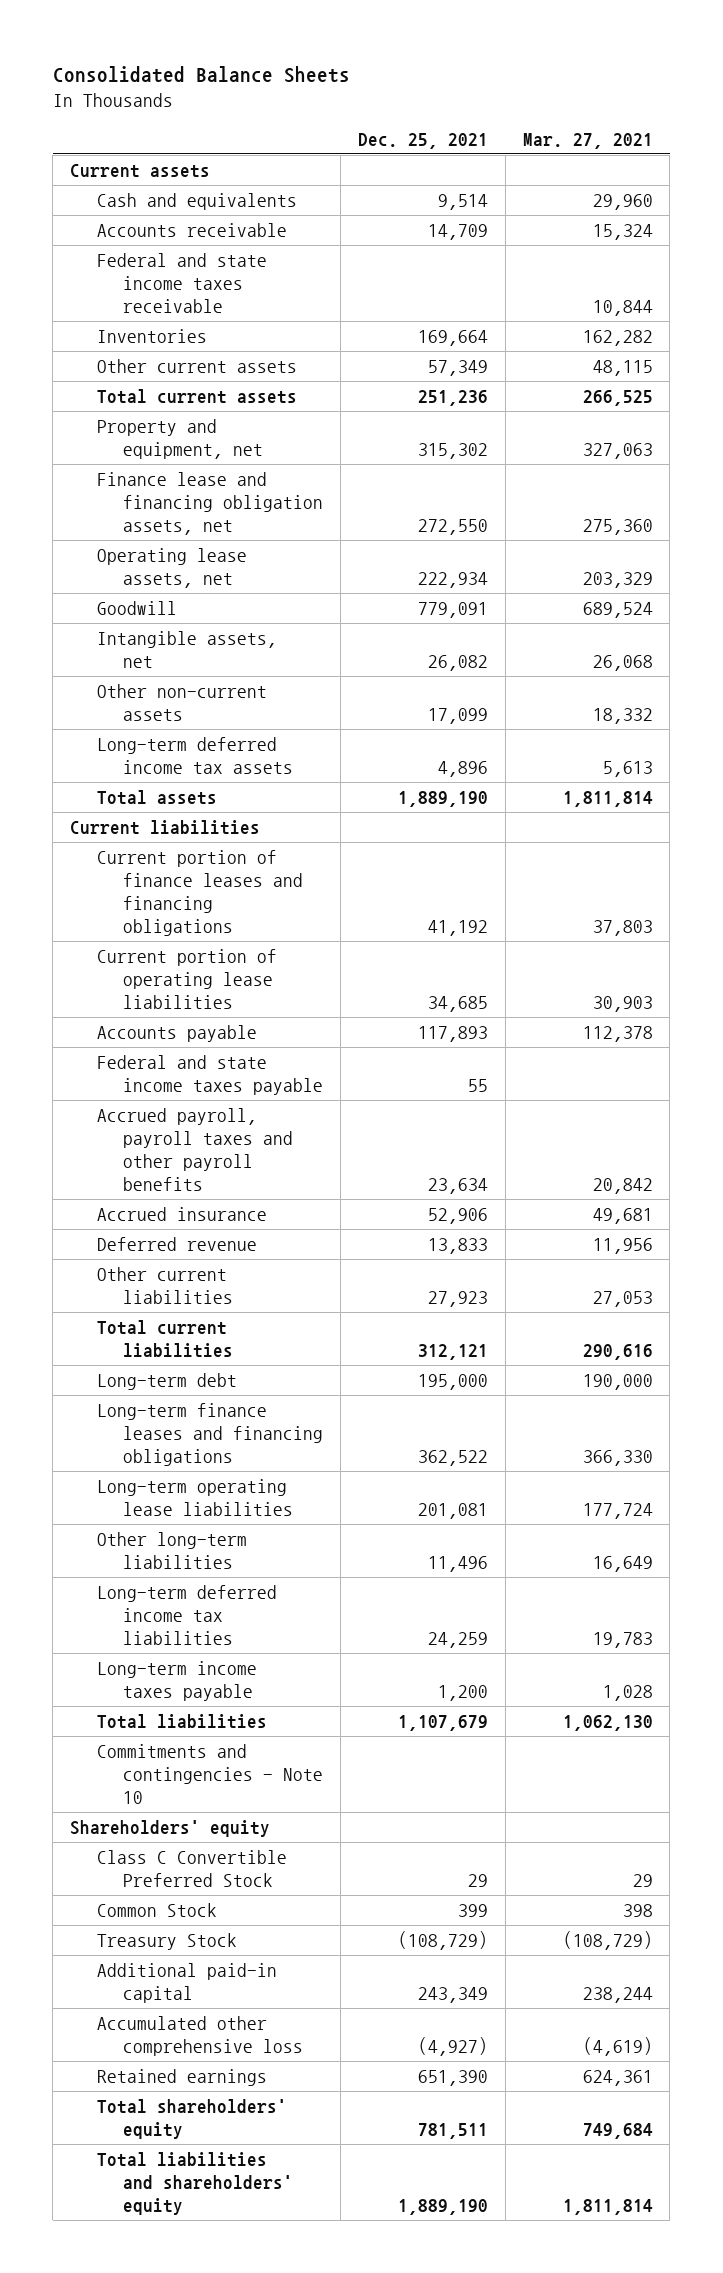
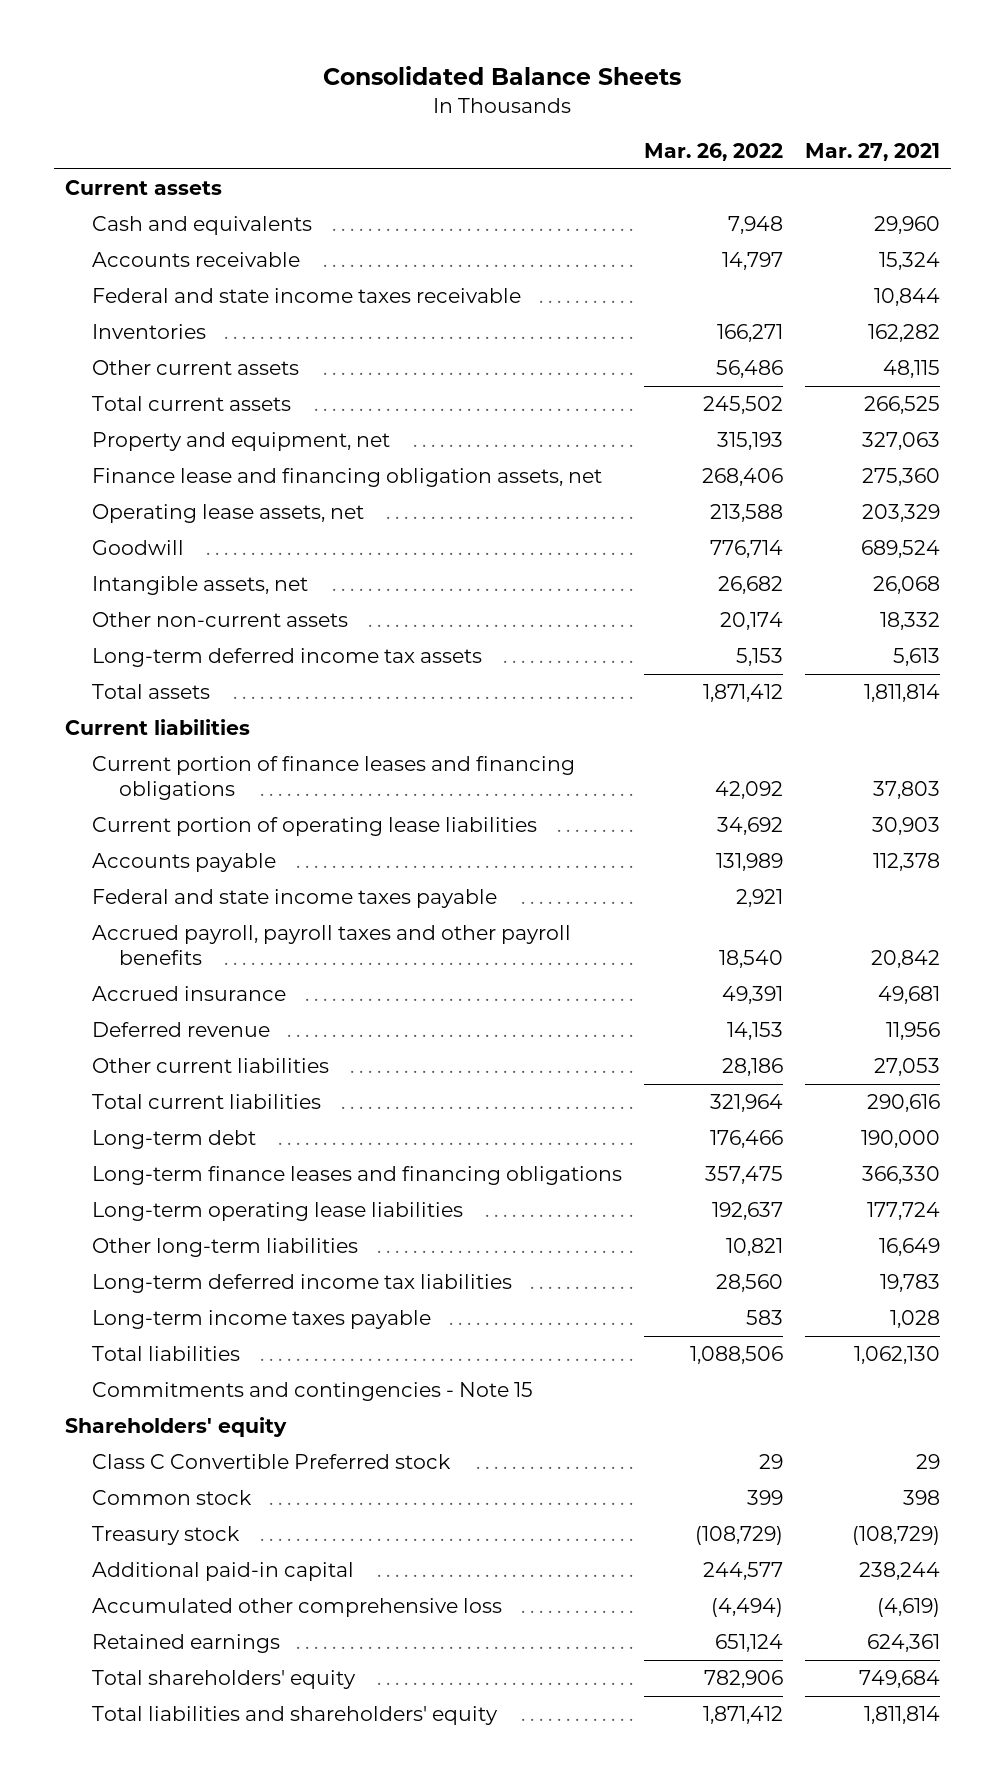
[357,132,488,149] Dec. 25, 2021 -> none
none -> [644,143,784,162] Mar. 26, 2022
[96,1743,324,1804] Commitments and contingencies - Note 10 -> [91,1381,533,1401] Commitments and contingencies - Note 15
[96,1849,287,1887] Class C Convertible Preferred Stock -> [91,1453,451,1469] Class C Convertible Preferred stock
[96,1902,217,1917] Common Stock -> [91,1489,252,1505] Common stock
[96,1932,237,1950] Treasury Stock -> [91,1525,240,1545] Treasury stock

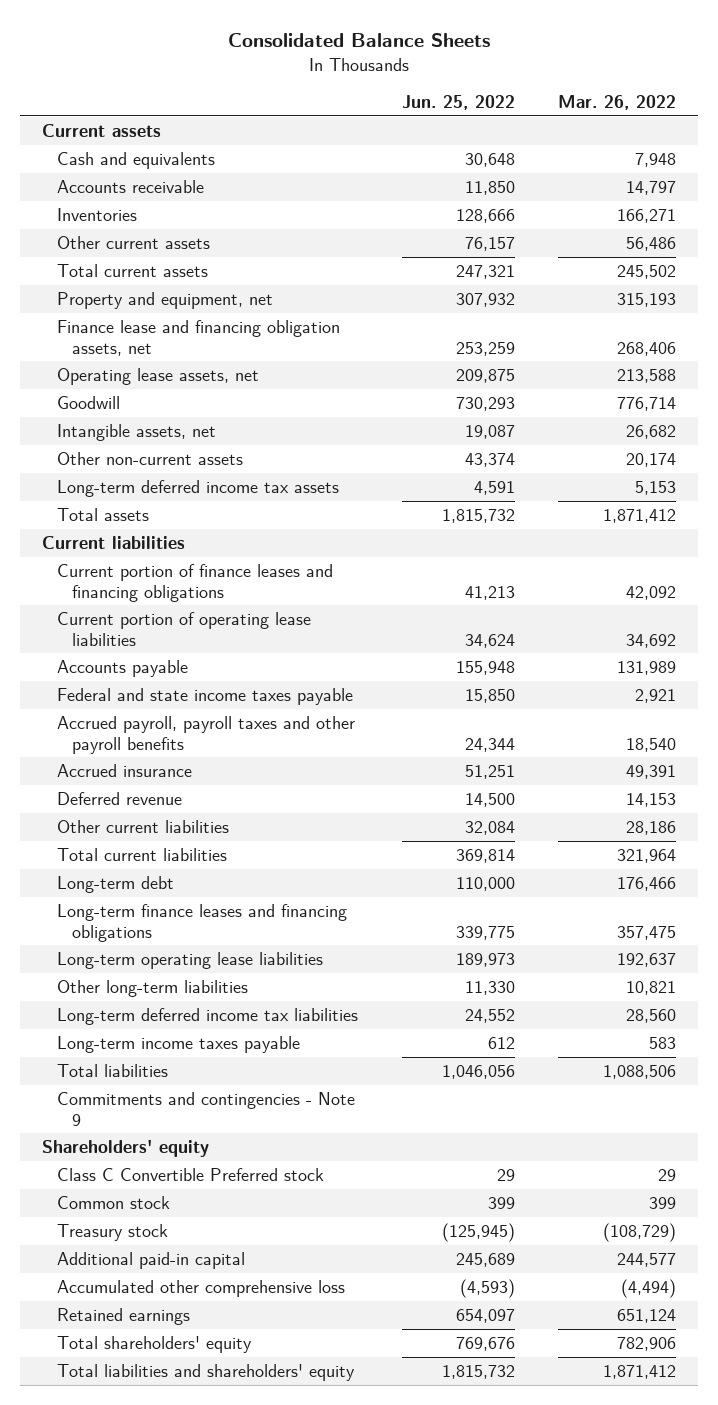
[805,143,941,162] Mar. 27, 2021 -> none
none -> [401,95,515,111] Jun. 25, 2022
[91,287,521,303] Federal and state income taxes receivable -> none
[91,1381,533,1401] Commitments and contingencies - Note 15 -> [57,1091,356,1126] Commitments and contingencies - Note 9

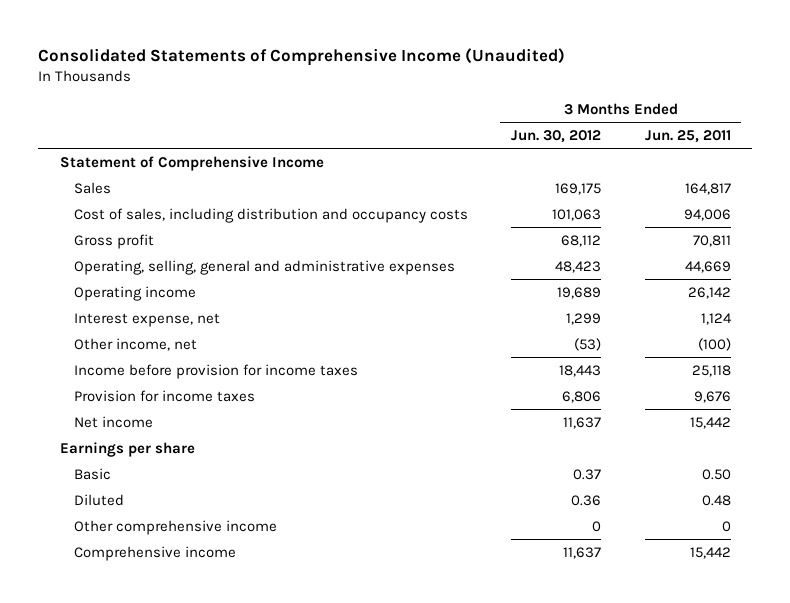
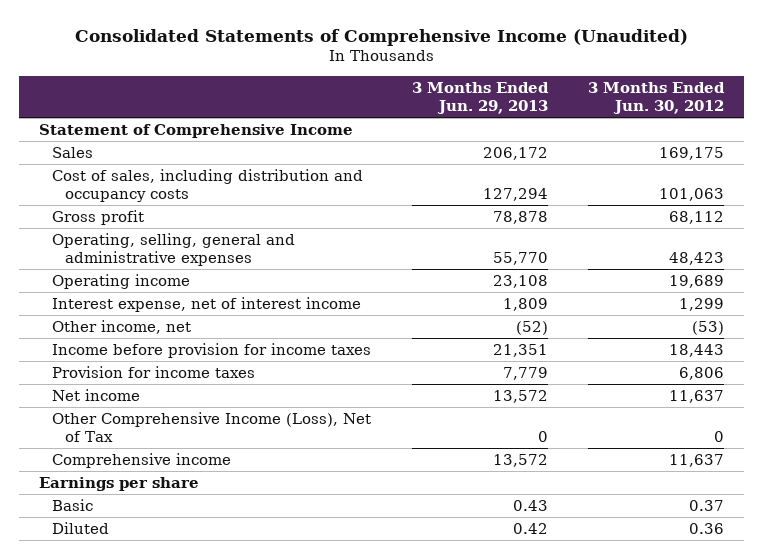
[644,129,731,143] Jun. 25, 2011 -> none
none -> [411,82,549,114] 3 Months Ended Jun. 29, 2013
[73,312,220,327] Interest expense, net -> [52,297,362,313] Interest expense, net of interest income
none -> [52,412,372,442] Other Comprehensive Income (Loss), Net of Tax
[73,545,236,561] Comprehensive income -> [52,453,232,469] Comprehensive income
[73,519,277,535] Other comprehensive income -> none

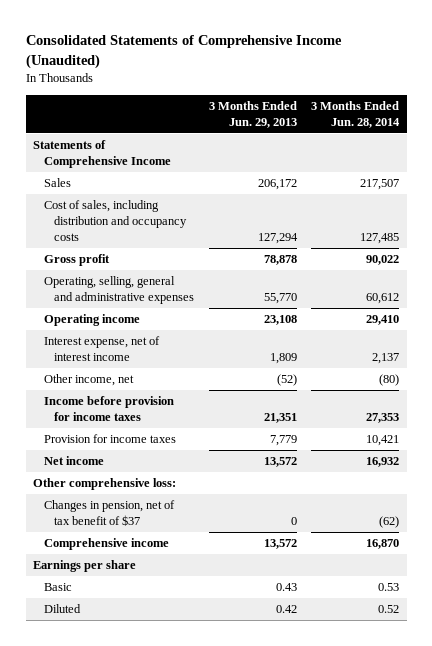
[588,82,726,114] 3 Months Ended Jun. 30, 2012 -> none
none -> [311,100,401,128] 3 Months Ended Jun. 28, 2014
[39,124,354,139] Statement of Comprehensive Income -> [33,140,171,169] Statements of Comprehensive Income
[52,412,372,442] Other Comprehensive Income (Loss), Net of Tax -> none
none -> [33,478,177,491] Other comprehensive loss:
none -> [43,500,175,527] Changes in pension, net of tax benefit of $37

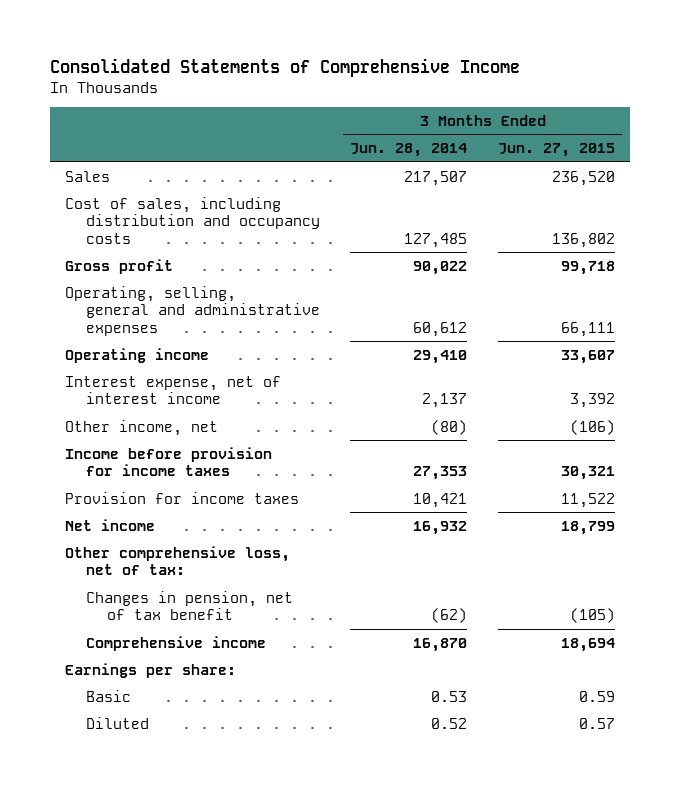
[25,35,342,70] Consolidated Statements of Comprehensive Income (Unaudited) -> [49,57,520,77] Consolidated Statements of Comprehensive Income
[208,100,297,128] 3 Months Ended Jun. 29, 2013 -> none
none -> [497,143,615,158] Jun. 27, 2015
[33,140,171,169] Statements of Comprehensive Income -> none
[33,478,177,491] Other comprehensive loss: -> [64,545,290,576] Other comprehensive loss, net of tax:
[43,500,175,527] Changes in pension, net of tax benefit of $37 -> [85,590,293,621] Changes in pension, net of tax benefit
[33,560,137,573] Earnings per share -> [64,662,236,678] Earnings per share:

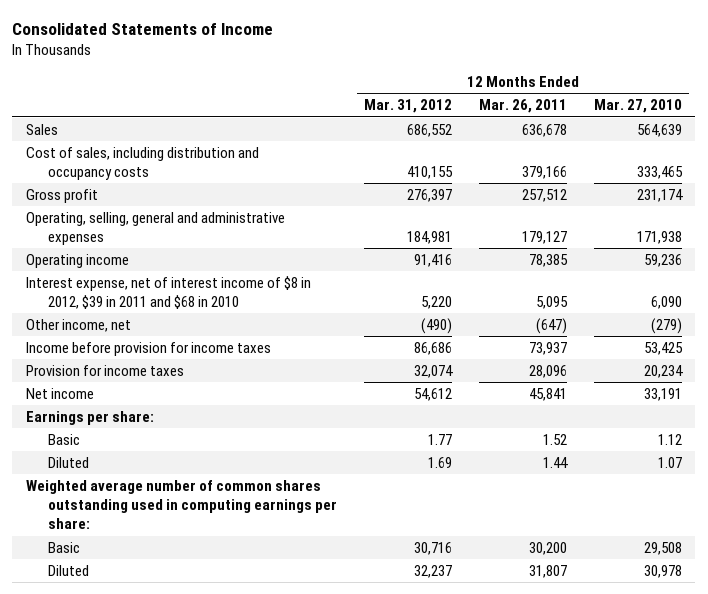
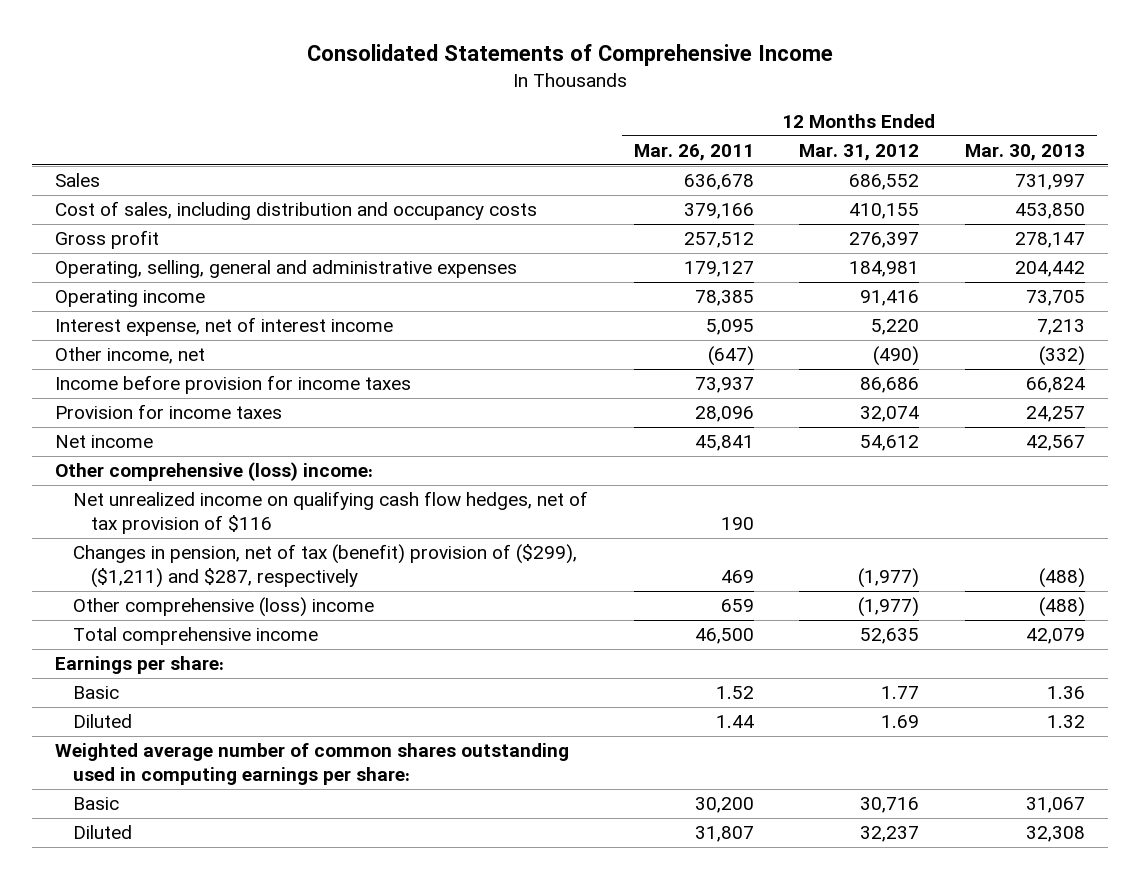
[12,23,274,36] Consolidated Statements of Income -> [306,44,833,67] Consolidated Statements of Comprehensive Income
[593,99,682,114] Mar. 27, 2010 -> none
none -> [965,143,1086,161] Mar. 30, 2013
[25,275,311,310] Interest expense, net of interest income of $8 in 2012, $39 in 2011 and $68 in 2010 -> [54,317,393,337] Interest expense, net of interest income
none -> [54,462,373,482] Other comprehensive (loss) income:
none -> [73,491,589,535] Net unrealized income on qualifying cash flow hedges, net of tax provision of $116
none -> [73,544,578,589] Changes in pension, net of tax (benefit) provision of ($299), ($1,211) and $287, respectively
none -> [73,597,375,618] Other comprehensive (loss) income
none -> [73,627,319,646] Total comprehensive income

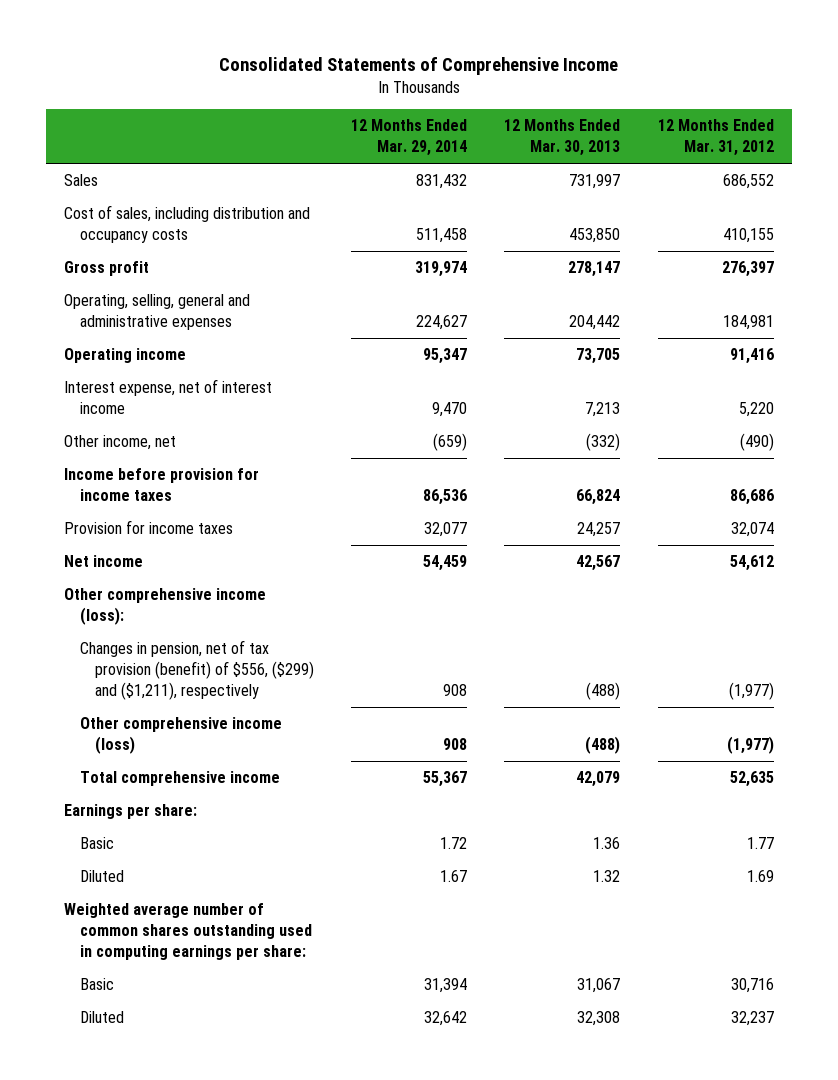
[633,143,754,161] Mar. 26, 2011 -> none
none -> [351,119,468,157] 12 Months Ended Mar. 29, 2014
[73,491,589,535] Net unrealized income on qualifying cash flow hedges, net of tax provision of $116 -> none
[54,462,373,482] Other comprehensive (loss) income: -> [64,588,267,626] Other comprehensive income (loss):
[73,544,578,589] Changes in pension, net of tax (benefit) provision of ($299), ($1,211) and $287, respectively -> [79,640,315,701] Changes in pension, net of tax provision (benefit) of $556, ($299) and ($1,211), respectively
[73,597,375,618] Other comprehensive (loss) income -> [79,717,282,755] Other comprehensive income (loss)

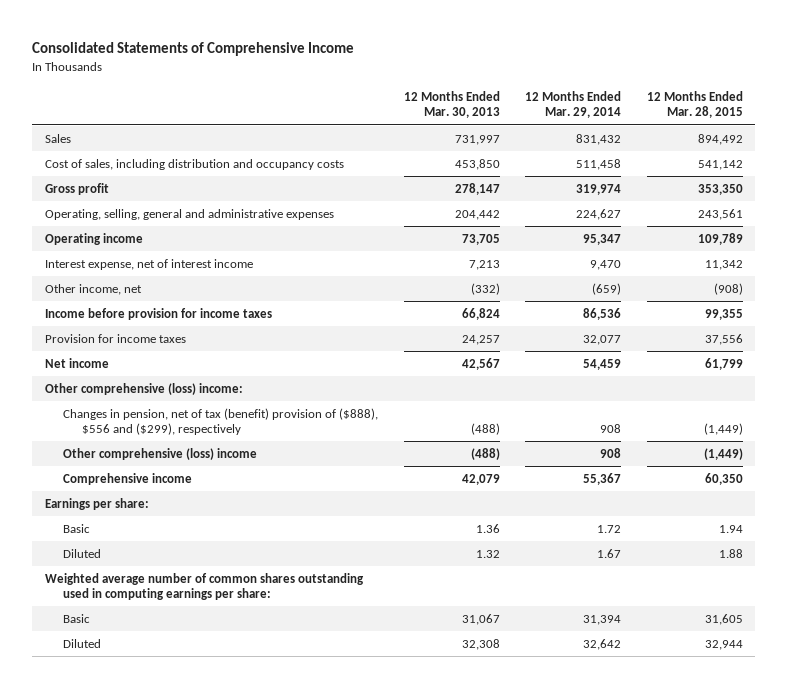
[657,119,774,157] 12 Months Ended Mar. 31, 2012 -> none
none -> [646,90,743,119] 12 Months Ended Mar. 28, 2015
[64,588,267,626] Other comprehensive income (loss): -> [45,382,244,395] Other comprehensive (loss) income:
[79,640,315,701] Changes in pension, net of tax provision (benefit) of $556, ($299) and ($1,211), respectively -> [63,407,379,436] Changes in pension, net of tax (benefit) provision of ($888), $556 and ($299), respectively
[79,717,282,755] Other comprehensive income (loss) -> [63,447,258,460] Other comprehensive (loss) income
[79,771,280,787] Total comprehensive income -> [63,472,193,485] Comprehensive income

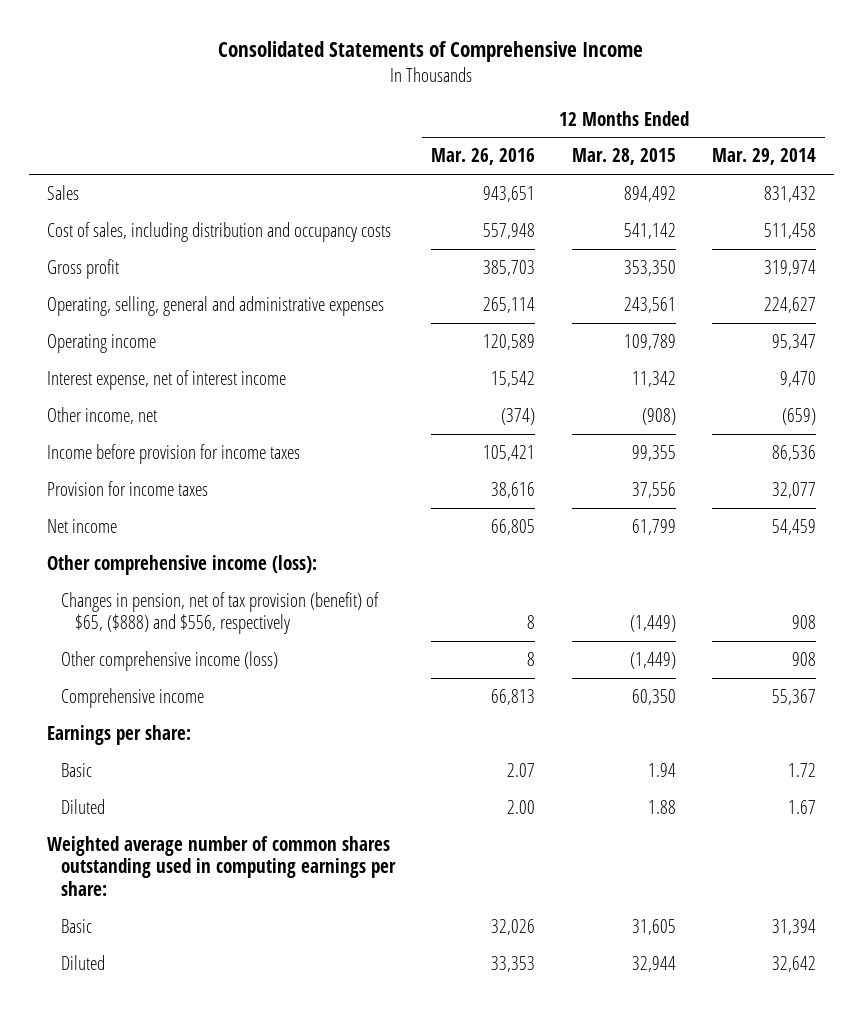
[403,90,500,119] 12 Months Ended Mar. 30, 2013 -> none
none -> [431,148,536,166] Mar. 26, 2016
[45,382,244,395] Other comprehensive (loss) income: -> [46,555,317,576] Other comprehensive income (loss):
[63,407,379,436] Changes in pension, net of tax (benefit) provision of ($888), $556 and ($299), respectively -> [61,592,380,635] Changes in pension, net of tax provision (benefit) of $65, ($888) and $556, respectively
[63,447,258,460] Other comprehensive (loss) income -> [61,651,279,672] Other comprehensive income (loss)

